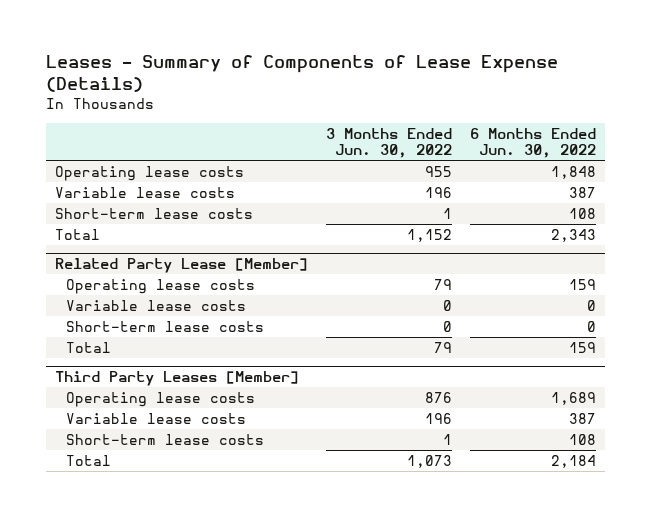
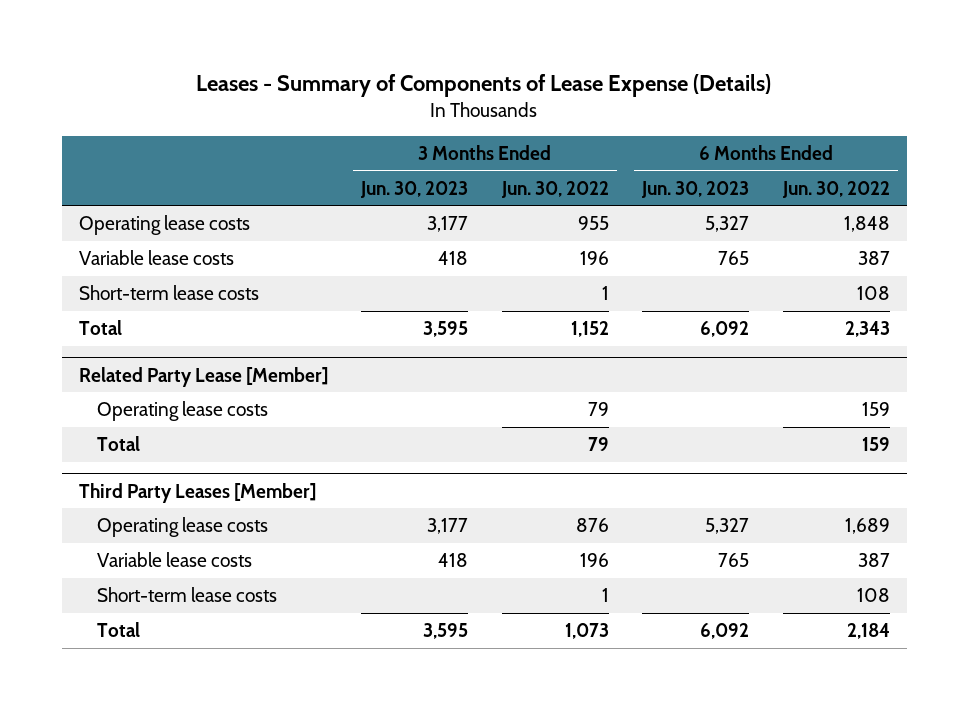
none -> [360,180,469,198] Jun. 30, 2023
none -> [641,180,750,198] Jun. 30, 2023
[65,299,246,311] Variable lease costs -> none
[65,320,264,332] Short-term lease costs -> none

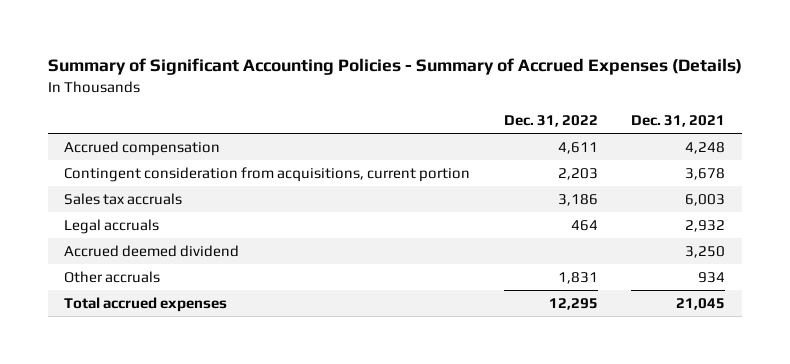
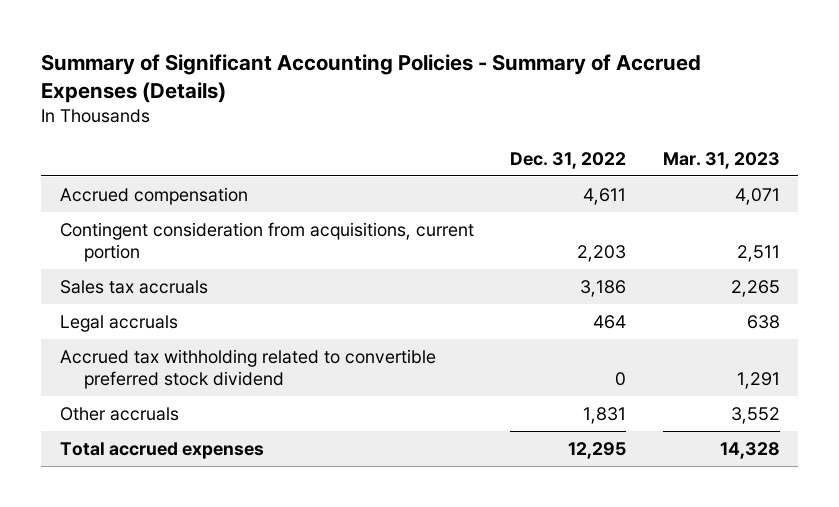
[631,115,726,128] Dec. 31, 2021 -> none
none -> [662,151,780,169] Mar. 31, 2023
[64,245,240,258] Accrued deemed dividend -> none
none -> [59,349,436,389] Accrued tax withholding related to convertible preferred stock dividend

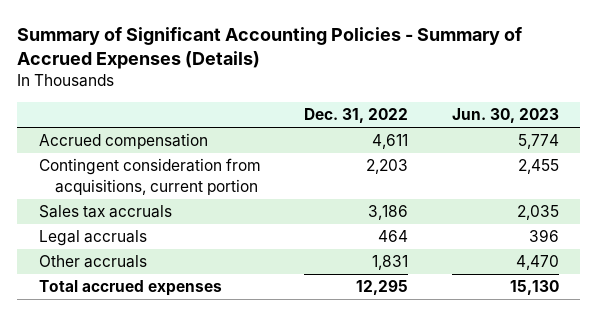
[662,151,780,169] Mar. 31, 2023 -> none
none -> [451,108,559,124] Jun. 30, 2023
[59,349,436,389] Accrued tax withholding related to convertible preferred stock dividend -> none

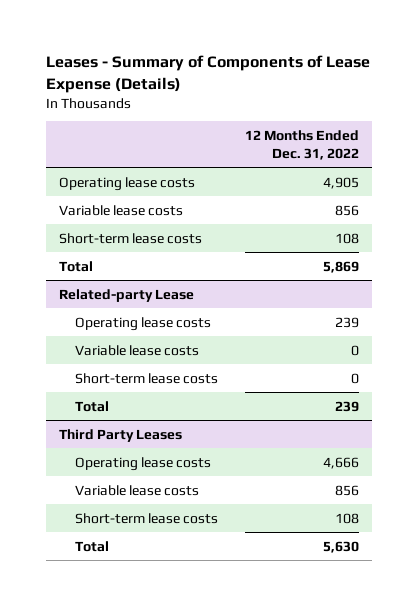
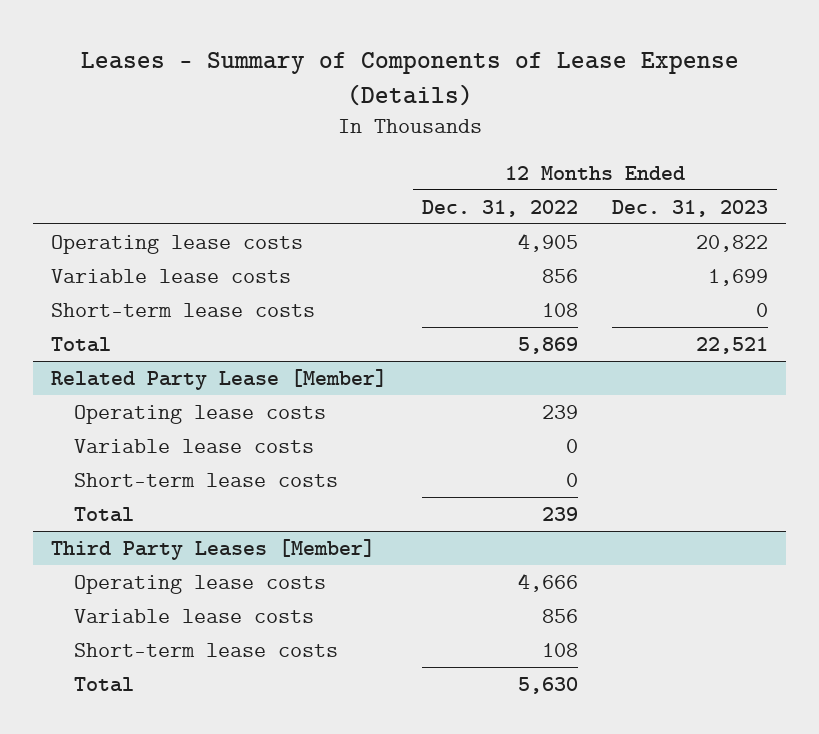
none -> [612,199,769,217] Dec. 31, 2023
[58,288,194,302] Related-party Lease -> [50,368,387,390] Related Party Lease [Member]
[58,428,182,442] Third Party Leases -> [50,538,375,560] Third Party Leases [Member]

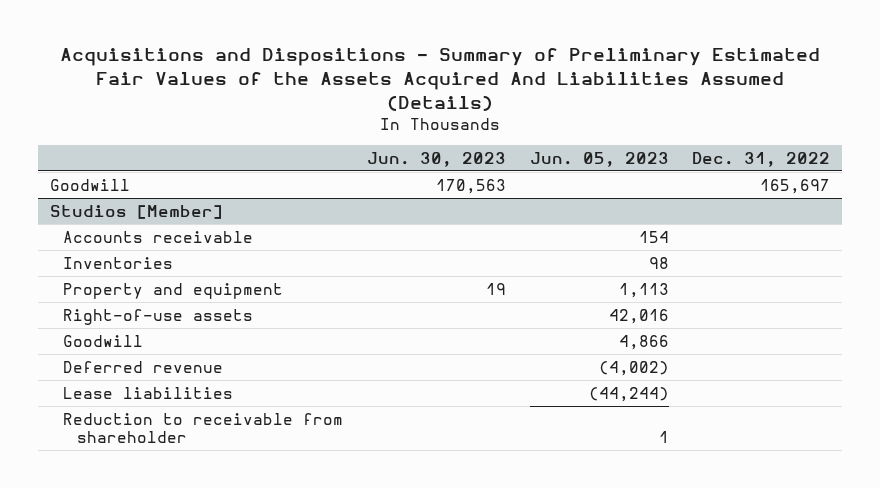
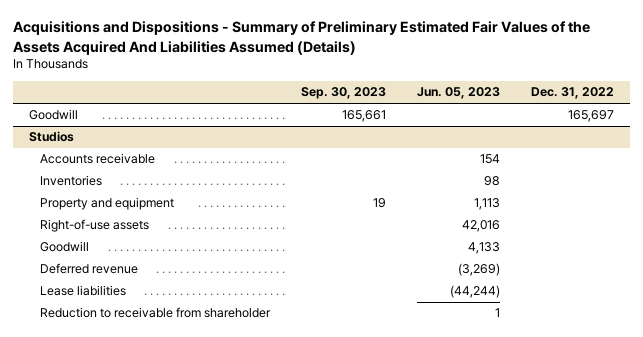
[366,151,506,167] Jun. 30, 2023 -> none
none -> [300,87,386,100] Sep. 30, 2023
[49,204,223,219] Studios [Member] -> [28,131,74,143] Studios
[618,334,669,350] 4,866 -> [467,242,500,255] 4,133
[598,360,669,376] (4,002) -> [457,263,500,277] (3,269)

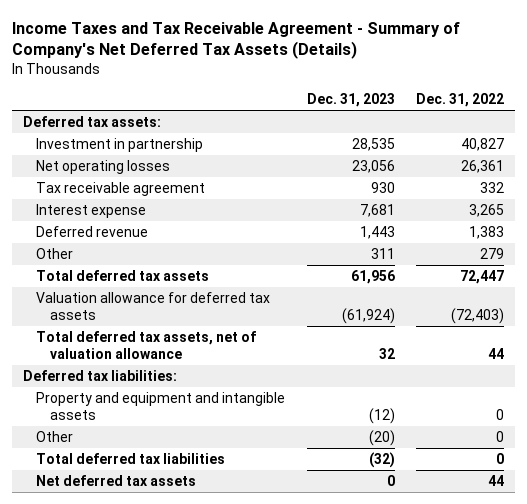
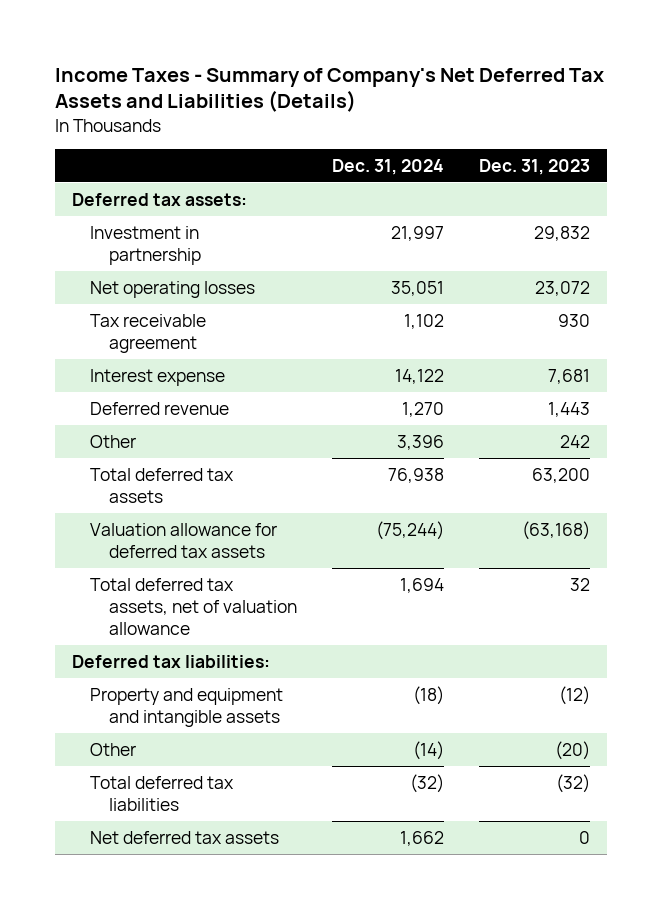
[11,21,460,60] Income Taxes and Tax Receivable Agreement - Summary of Company's Net Deferred Tax Assets (Details) -> [54,67,604,113] Income Taxes - Summary of Company's Net Deferred Tax Assets and Liabilities (Details)
[416,93,505,108] Dec. 31, 2022 -> none
none -> [331,158,444,175] Dec. 31, 2024
[351,138,395,152] 28,535 -> [533,225,590,241] 29,832
[351,160,395,174] 23,056 -> [534,280,590,296] 23,072
[370,248,395,260] 311 -> [559,434,590,448] 242
[350,270,395,285] 61,956 -> [531,467,590,483] 63,200
[341,308,395,325] (61,924) -> [521,520,590,540] (63,168)

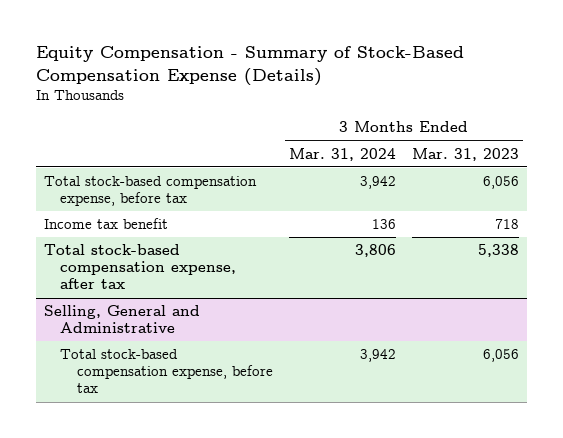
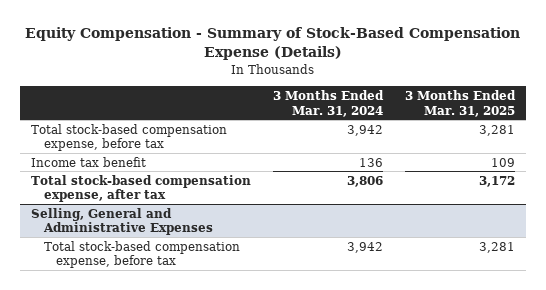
[412,147,520,161] Mar. 31, 2023 -> none
none -> [405,89,517,117] 3 Months Ended Mar. 31, 2025
[44,305,201,334] Selling, General and Administrative -> [30,207,213,236] Selling, General and Administrative Expenses

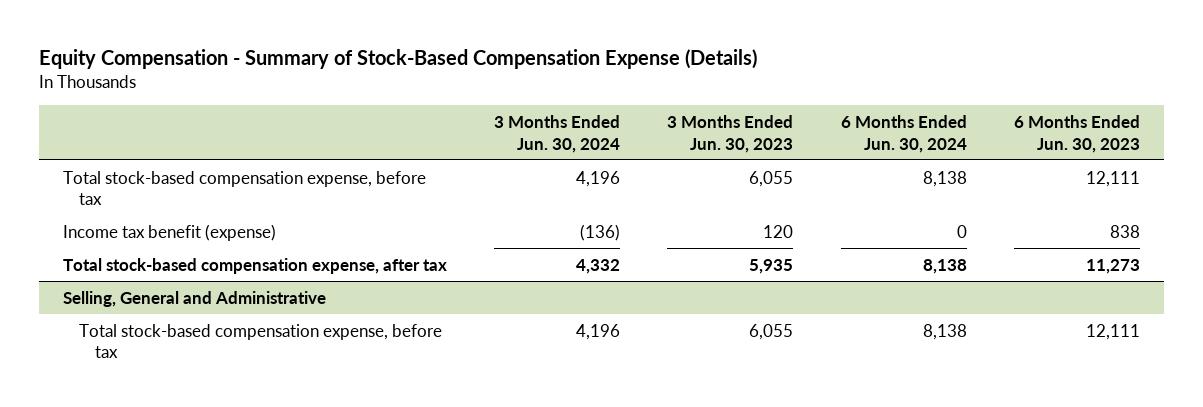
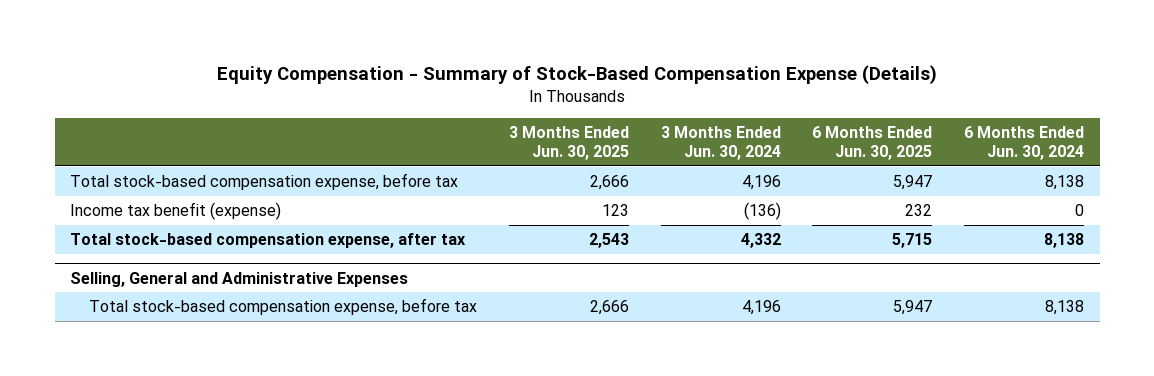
[667,114,794,153] 3 Months Ended Jun. 30, 2023 -> none
[1014,114,1141,153] 6 Months Ended Jun. 30, 2023 -> none
none -> [509,126,630,160] 3 Months Ended Jun. 30, 2025
none -> [812,126,933,160] 6 Months Ended Jun. 30, 2025
[62,290,326,307] Selling, General and Administrative -> [70,271,409,287] Selling, General and Administrative Expenses

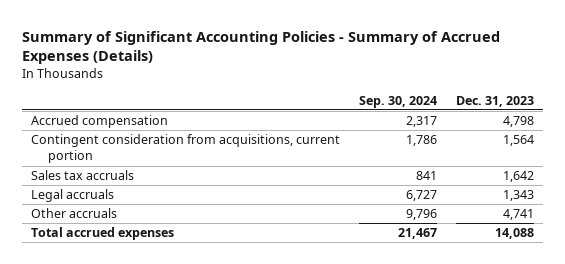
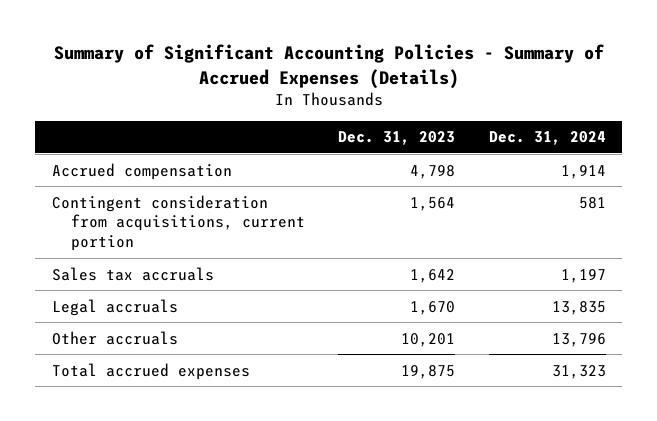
[359,95,438,108] Sep. 30, 2024 -> none
none -> [488,131,606,146] Dec. 31, 2024
[502,190,534,202] 1,343 -> [410,300,456,315] 1,670
[502,209,534,221] 4,741 -> [401,332,456,347] 10,201
[494,228,534,240] 14,088 -> [401,364,456,379] 19,875

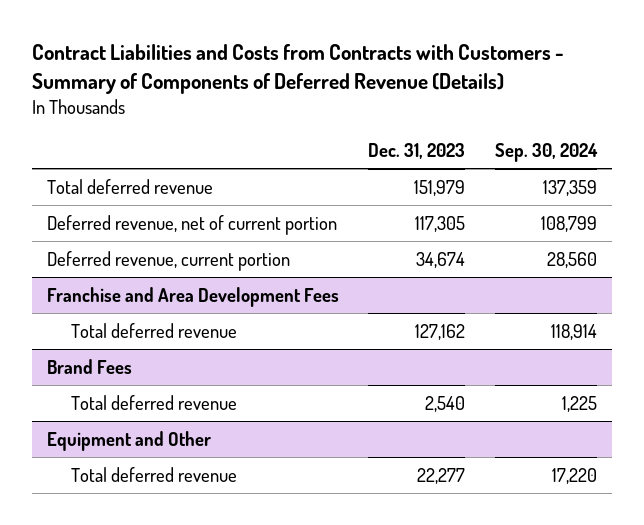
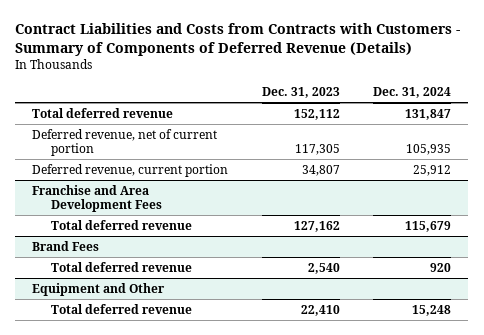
[495,143,599,163] Sep. 30, 2024 -> none
none -> [373,87,452,99] Dec. 31, 2024
[414,179,466,196] 151,979 -> [293,108,340,120] 152,112
[416,251,466,268] 34,674 -> [301,164,340,176] 34,807
[417,467,466,484] 22,277 -> [300,304,340,316] 22,410

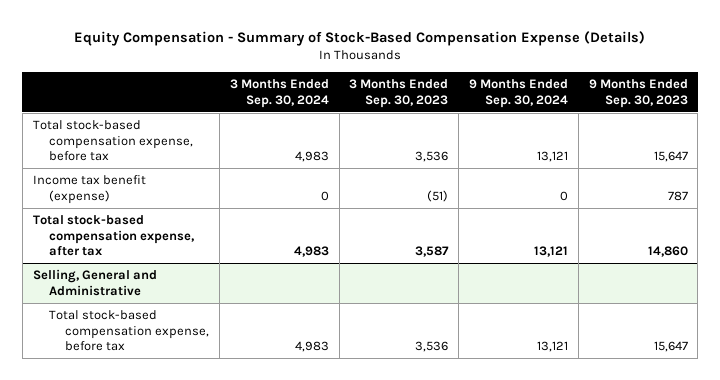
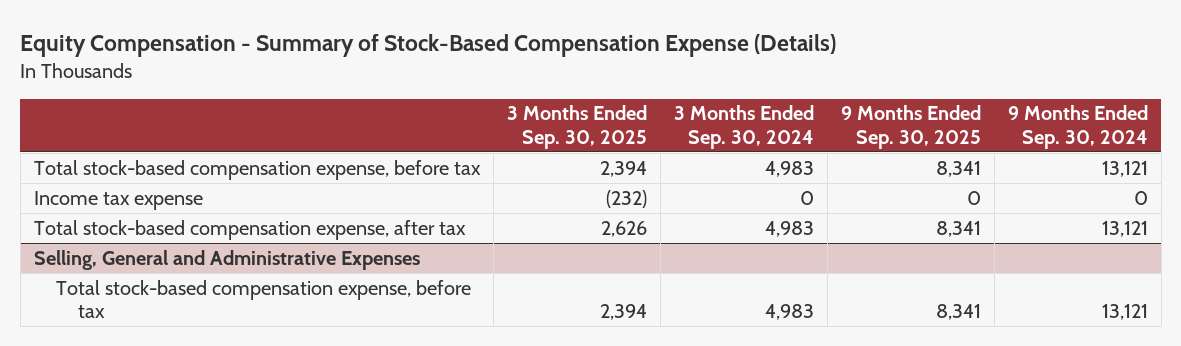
[349,79,449,108] 3 Months Ended Sep. 30, 2023 -> none
[588,79,688,108] 9 Months Ended Sep. 30, 2023 -> none
none -> [506,105,647,150] 3 Months Ended Sep. 30, 2025
none -> [840,105,981,150] 9 Months Ended Sep. 30, 2025
[32,175,146,204] Income tax benefit (expense) -> [33,190,203,210] Income tax expense
[32,269,157,296] Selling, General and Administrative -> [33,249,420,270] Selling, General and Administrative Expenses

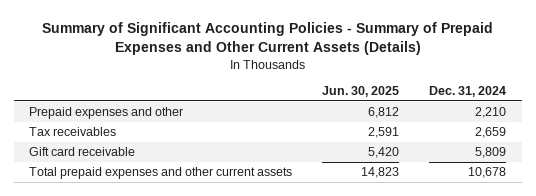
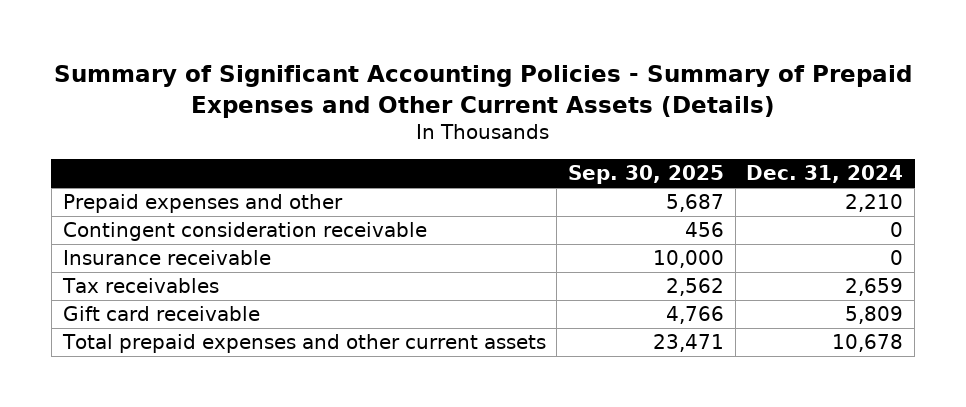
[322,86,400,98] Jun. 30, 2025 -> none
none -> [567,165,724,185] Sep. 30, 2025
none -> [62,222,427,242] Contingent consideration receivable
none -> [62,250,271,266] Insurance receivable

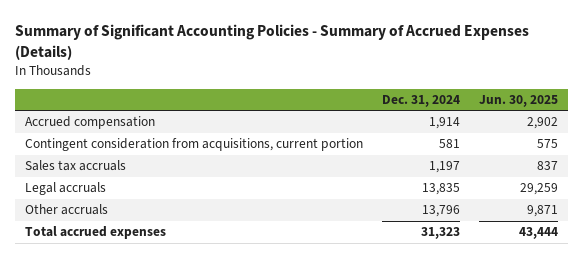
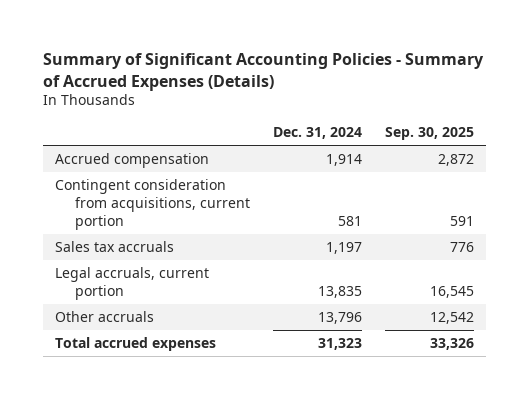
[479,94,559,107] Jun. 30, 2025 -> none
none -> [385,127,475,141] Sep. 30, 2025
[24,182,106,196] Legal accruals -> [54,266,209,300] Legal accruals, current portion

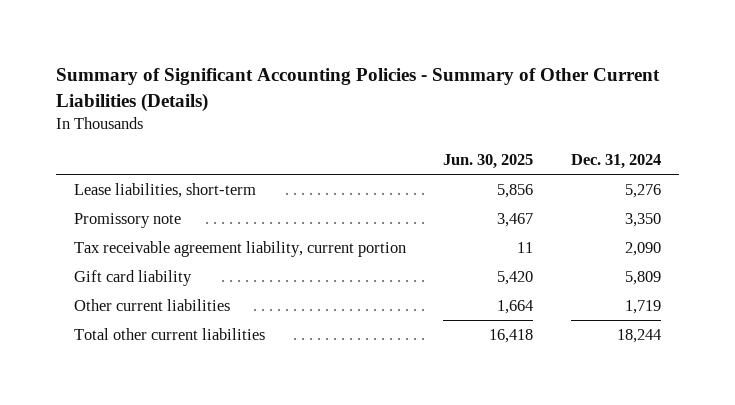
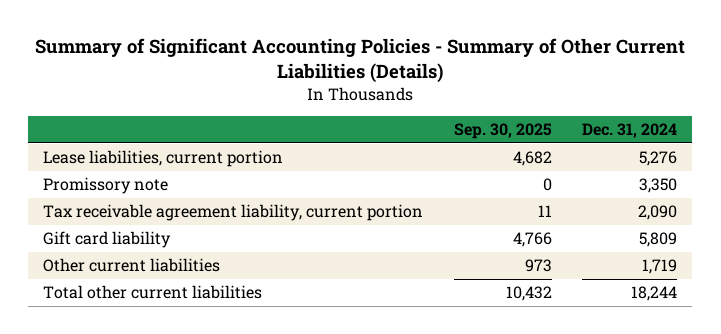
[443,153,534,169] Jun. 30, 2025 -> none
none -> [453,122,552,139] Sep. 30, 2025
[74,182,257,198] Lease liabilities, short-term -> [43,150,284,168] Lease liabilities, current portion

